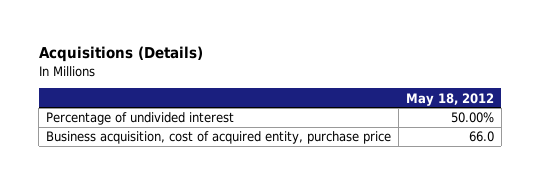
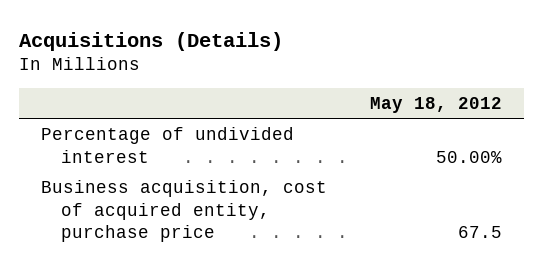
[468,131,494,143] 66.0 -> [458,226,503,239] 67.5

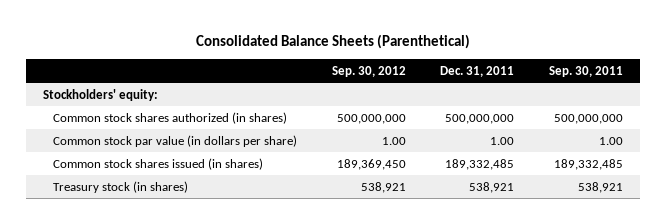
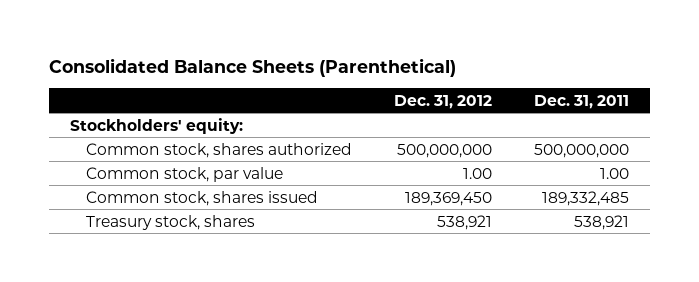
[331,66,406,78] Sep. 30, 2012 -> none
[548,66,623,78] Sep. 30, 2011 -> none
none -> [393,94,492,109] Dec. 31, 2012
[53,111,288,124] Common stock shares authorized (in shares) -> [85,142,352,158] Common stock, shares authorized
[53,134,298,147] Common stock par value (in dollars per share) -> [85,166,283,182] Common stock, par value
[53,157,264,170] Common stock shares issued (in shares) -> [85,190,318,206] Common stock, shares issued
[53,180,189,193] Treasury stock (in shares) -> [85,214,255,230] Treasury stock, shares

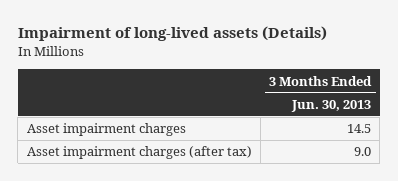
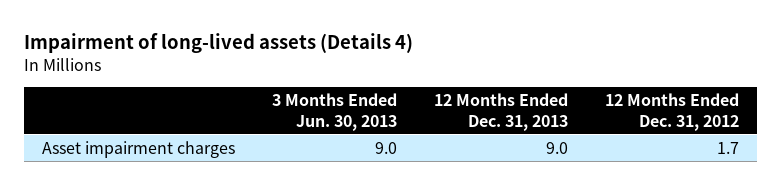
[17,26,327,42] Impairment of long-lived assets (Details) -> [23,33,413,54] Impairment of long-lived assets (Details 4)
none -> [433,93,568,131] 12 Months Ended Dec. 31, 2013
none -> [604,93,739,131] 12 Months Ended Dec. 31, 2012
[26,146,252,160] Asset impairment charges (after tax) -> none
[347,124,372,134] 14.5 -> [375,141,398,154] 9.0

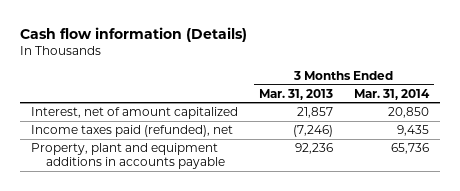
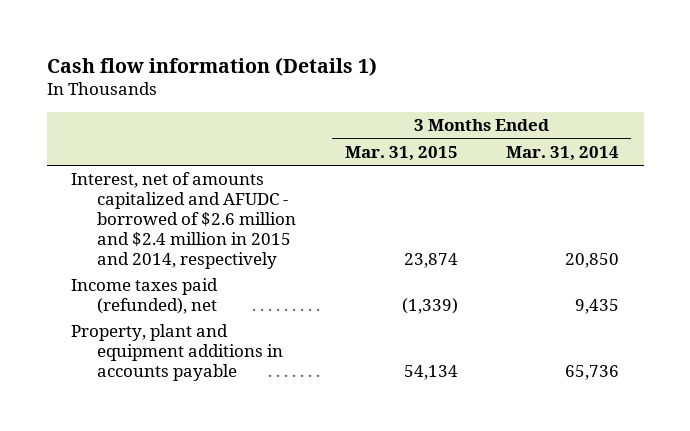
[20,26,248,42] Cash flow information (Details) -> [46,56,377,76] Cash flow information (Details 1)
[258,88,333,100] Mar. 31, 2013 -> none
none -> [344,145,458,161] Mar. 31, 2015
[30,107,238,120] Interest, net of amount capitalized -> [70,172,297,269] Interest, net of amounts capitalized and AFUDC - borrowed of $2.6 million and $2.4 million in 2015 and 2014, respectively

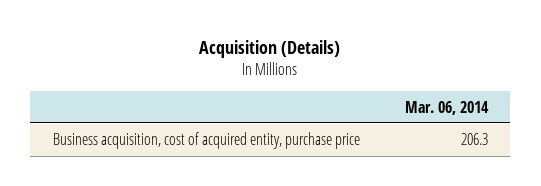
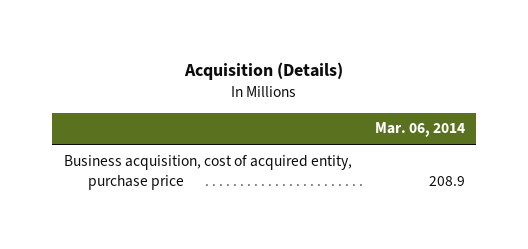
[460,133,488,146] 206.3 -> [428,175,465,186] 208.9

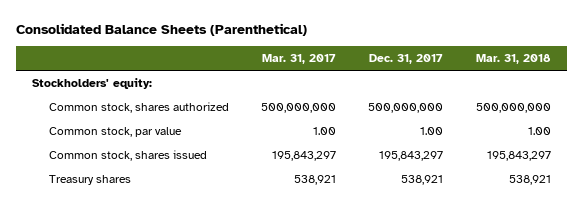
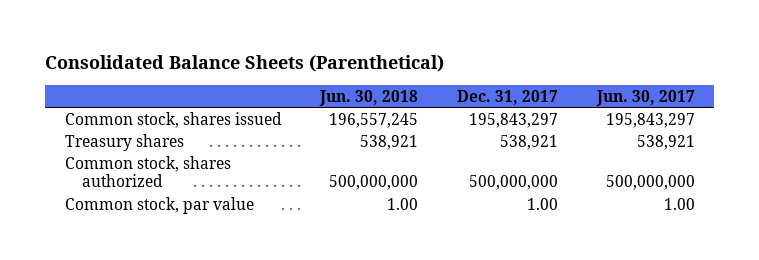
[262,54,337,65] Mar. 31, 2017 -> none
[475,54,551,65] Mar. 31, 2018 -> none
none -> [319,89,419,106] Jun. 30, 2018
none -> [595,89,695,106] Jun. 30, 2017
[31,77,152,89] Stockholders' equity: -> none
[49,101,230,113] Common stock, shares authorized -> [64,155,231,187] Common stock, shares authorized
[49,126,183,137] Common stock, par value -> [64,196,254,214] Common stock, par value

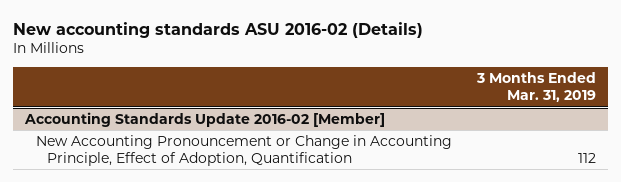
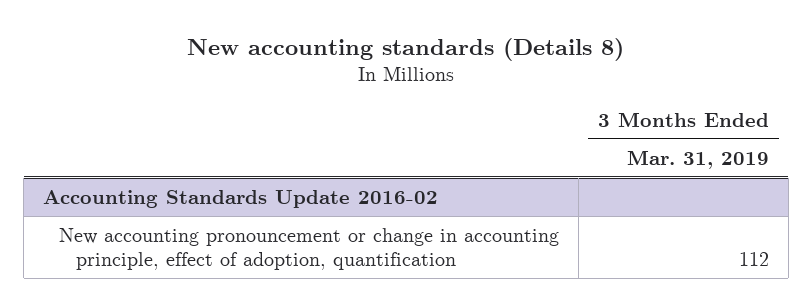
[13,21,424,38] New accounting standards ASU 2016-02 (Details) -> [187,37,625,61] New accounting standards (Details 8)
[24,112,386,128] Accounting Standards Update 2016-02 [Member] -> [43,189,439,208] Accounting Standards Update 2016-02
[36,135,453,166] New Accounting Pronouncement or Change in Accounting Principle, Effect of Adoption, Quantification -> [59,227,560,270] New accounting pronouncement or change in accounting principle, effect of adoption, quantification

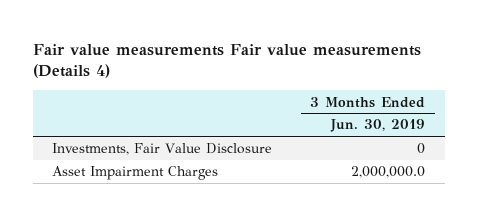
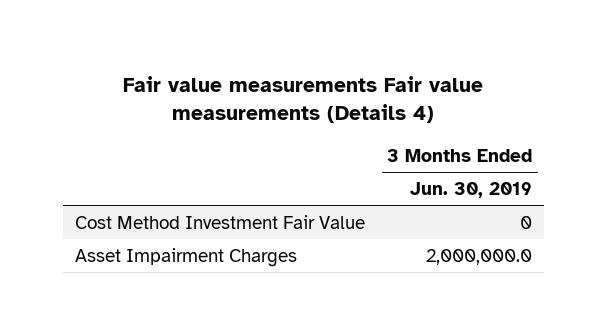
[51,143,272,156] Investments, Fair Value Disclosure -> [74,214,365,229] Cost Method Investment Fair Value

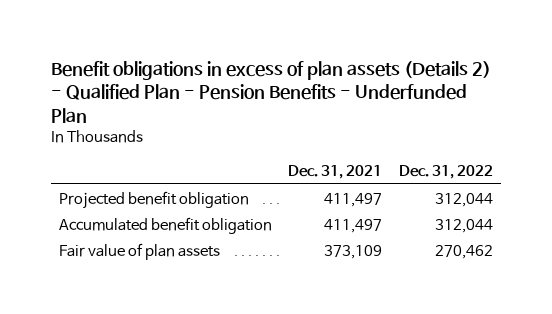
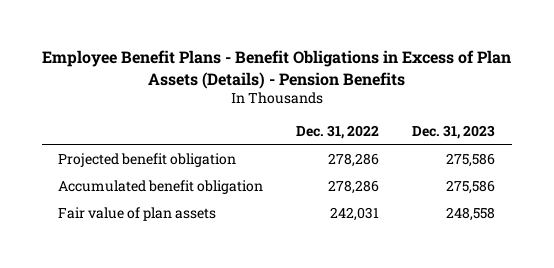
[51,60,492,123] Benefit obligations in excess of plan assets (Details 2) - Qualified Plan - Pension Benefits - Underfunded Plan -> [41,50,511,89] Employee Benefit Plans - Benefit Obligations in Excess of Plan Assets (Details) - Pension Benefits
[288,165,383,180] Dec. 31, 2021 -> none
none -> [412,124,496,139] Dec. 31, 2023
[434,192,493,207] 312,044 -> [328,152,380,167] 278,286
[434,218,493,233] 312,044 -> [328,179,380,194] 278,286
[434,244,493,259] 270,462 -> [330,206,380,221] 242,031

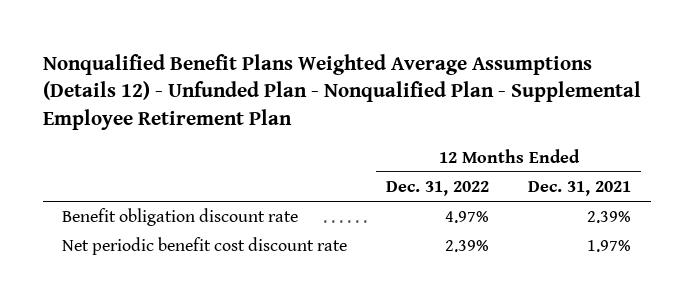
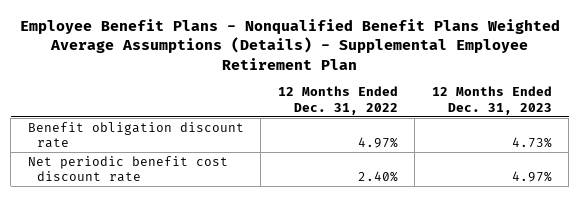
[42,54,641,130] Nonqualified Benefit Plans Weighted Average Assumptions (Details 12) - Unfunded Plan - Nonqualified Plan - Supplemental Employee Retirement Plan -> [19,18,560,70] Employee Benefit Plans - Nonqualified Benefit Plans Weighted Average Assumptions (Details) - Supplemental Employee Retirement Plan
[528,181,632,197] Dec. 31, 2021 -> none
none -> [431,86,552,115] 12 Months Ended Dec. 31, 2023
[445,240,490,253] 2.39% -> [357,171,398,183] 2.40%

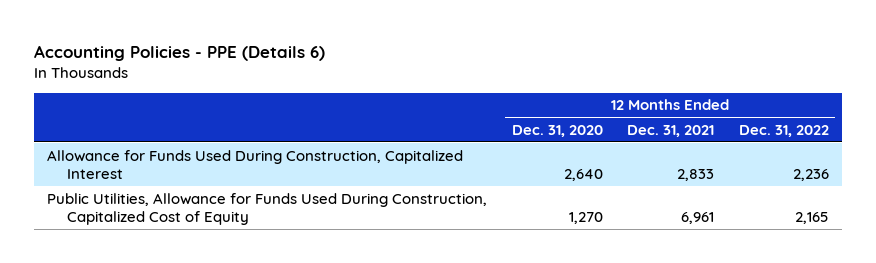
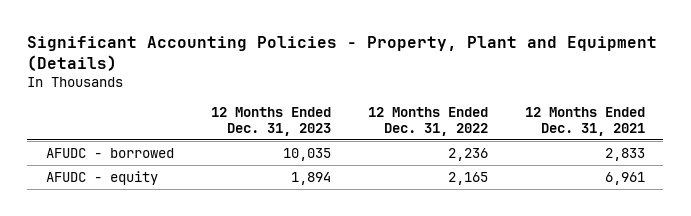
[34,44,326,61] Accounting Policies - PPE (Details 6) -> [27,36,658,71] Significant Accounting Policies - Property, Plant and Equipment (Details)
[511,124,603,137] Dec. 31, 2020 -> none
none -> [210,106,331,136] 12 Months Ended Dec. 31, 2023
[46,149,463,180] Allowance for Funds Used During Construction, Capitalized Interest -> [45,147,174,158] AFUDC - borrowed
[46,192,487,226] Public Utilities, Allowance for Funds Used During Construction, Capitalized Cost of Equity -> [45,170,158,185] AFUDC - equity

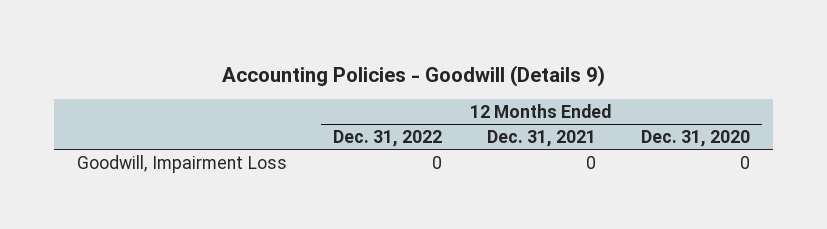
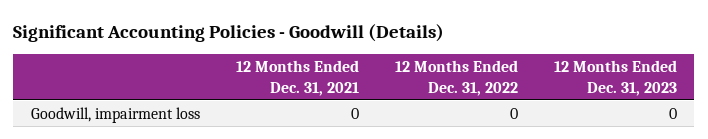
[221,64,605,87] Accounting Policies - Goodwill (Details 9) -> [13,24,445,43] Significant Accounting Policies - Goodwill (Details)
[641,130,751,148] Dec. 31, 2020 -> none
none -> [553,60,677,96] 12 Months Ended Dec. 31, 2023
[77,154,288,173] Goodwill, Impairment Loss -> [31,107,201,124] Goodwill, impairment loss

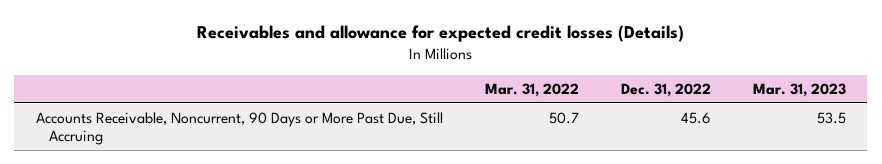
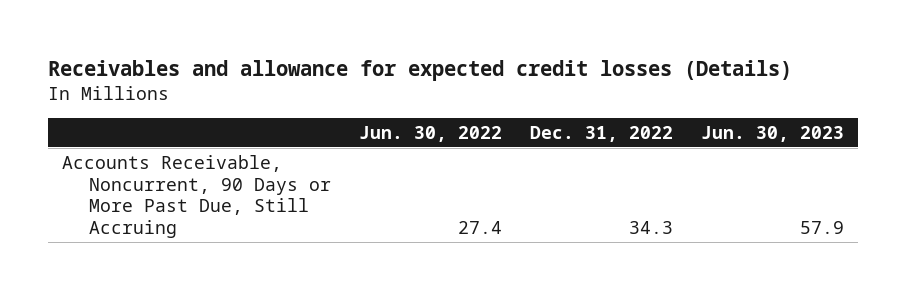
[484,82,579,97] Mar. 31, 2022 -> none
[753,82,847,97] Mar. 31, 2023 -> none
none -> [358,125,502,142] Jun. 30, 2022
none -> [700,125,844,142] Jun. 30, 2023
[680,112,711,125] 45.6 -> [628,220,673,234] 34.3

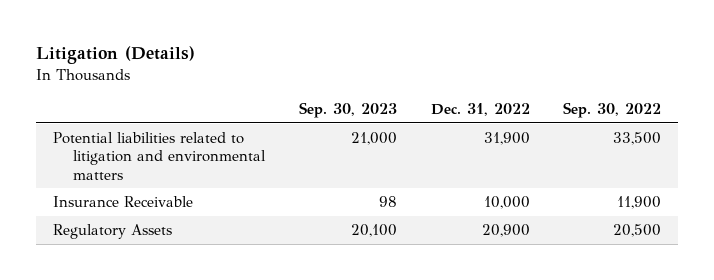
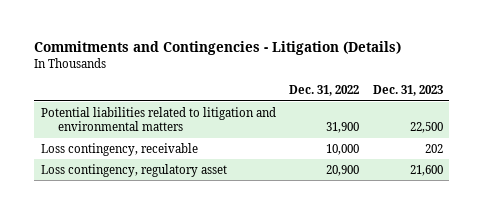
[35,46,195,65] Litigation (Details) -> [33,40,401,55] Commitments and Contingencies - Litigation (Details)
[298,102,397,119] Sep. 30, 2023 -> none
[563,102,662,119] Sep. 30, 2022 -> none
none -> [372,85,443,97] Dec. 31, 2023
[52,196,193,208] Insurance Receivable -> [40,142,198,156] Loss contingency, receivable
[52,224,172,240] Regulatory Assets -> [40,163,227,177] Loss contingency, regulatory asset

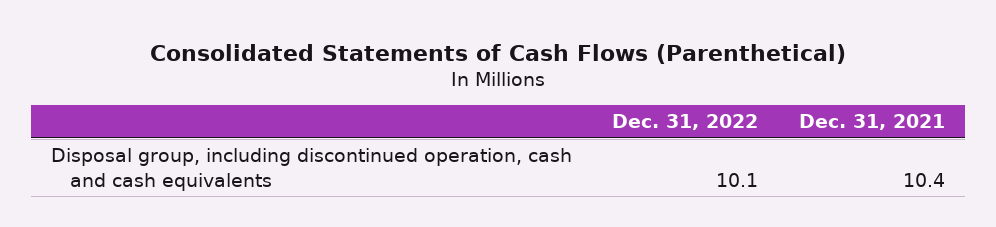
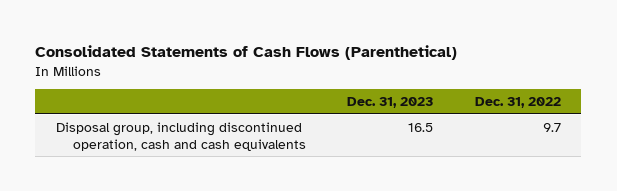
[798,114,945,131] Dec. 31, 2021 -> none
none -> [347,97,434,109] Dec. 31, 2023
[716,172,759,187] 10.1 -> [542,122,561,132] 9.7

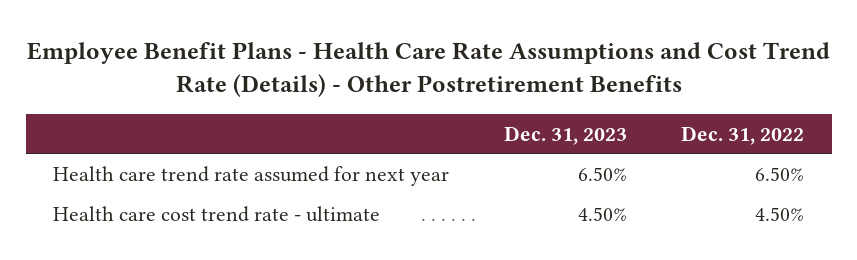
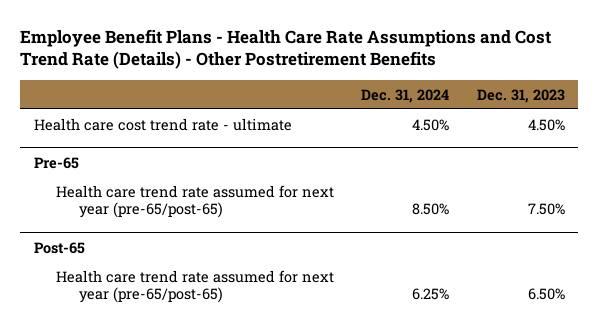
[681,125,805,145] Dec. 31, 2022 -> none
none -> [361,88,450,103] Dec. 31, 2024
[53,165,450,186] Health care trend rate assumed for next year -> none
none -> [33,156,79,169] Pre-65
none -> [56,184,335,219] Health care trend rate assumed for next year (pre-65/post-65)
none -> [33,241,85,254] Post-65
none -> [56,269,335,304] Health care trend rate assumed for next year (pre-65/post-65)

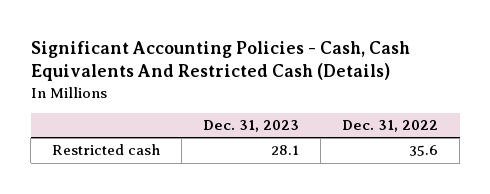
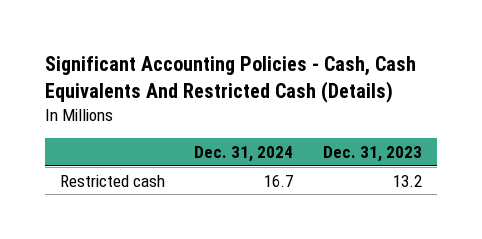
[342,120,439,133] Dec. 31, 2022 -> none
none -> [194,146,294,163] Dec. 31, 2024
[271,145,300,156] 28.1 -> [393,174,423,187] 13.2

